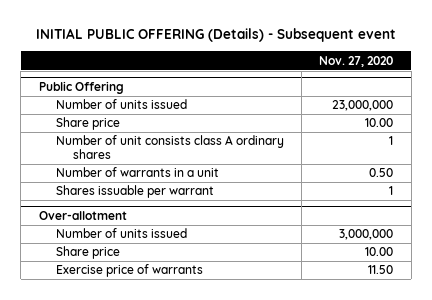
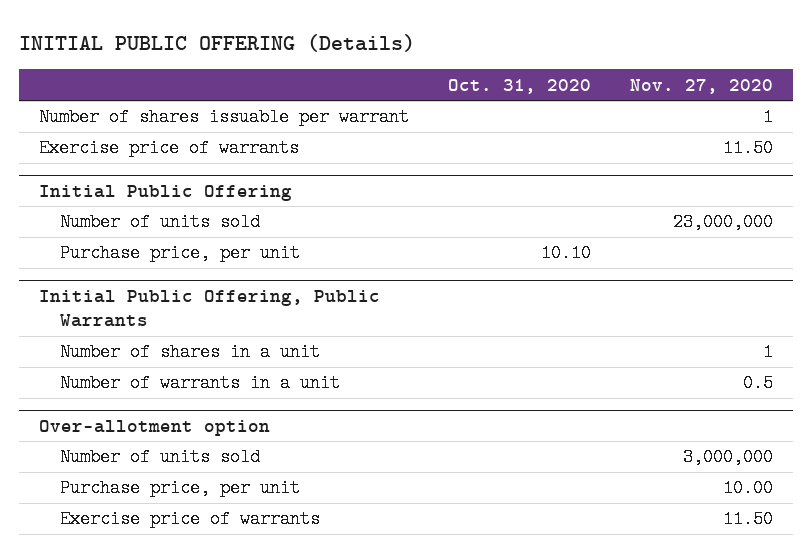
[35,28,396,43] INITIAL PUBLIC OFFERING (Details) - Subsequent event -> [19,33,416,52] INITIAL PUBLIC OFFERING (Details)
none -> [448,78,592,94] Oct. 31, 2020
[38,81,124,95] Public Offering -> none
[55,99,187,110] Number of units issued -> none
[55,117,120,131] Share price -> none
[55,135,284,160] Number of unit consists class A ordinary shares -> none
[55,167,219,178] Number of warrants in a unit -> none
[38,211,127,221] Over-allotment -> none
[55,228,187,239] Number of units issued -> none
[55,246,120,260] Share price -> none
[55,185,214,199] Shares issuable per warrant -> [38,108,409,127] Number of shares issuable per warrant
none -> [38,184,292,201] Initial Public Offering
none -> [60,213,261,232] Number of units sold
none -> [60,244,301,263] Purchase price, per unit
none -> [38,289,380,328] Initial Public Offering, Public Warrants
none -> [60,343,321,362] Number of shares in a unit
none -> [60,374,341,393] Number of warrants in a unit
none -> [38,419,270,436] Over-allotment option
none -> [60,448,261,467] Number of units sold
none -> [60,479,301,498] Purchase price, per unit
none -> [60,510,321,529] Exercise price of warrants

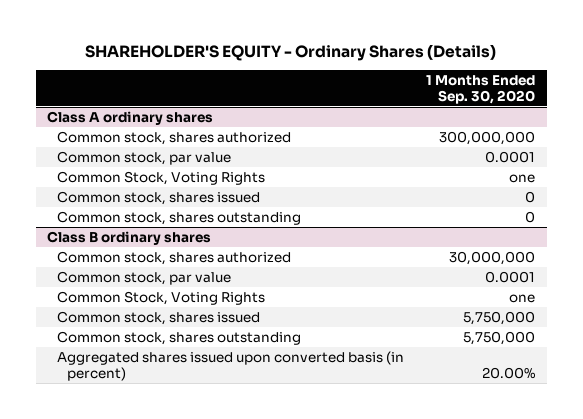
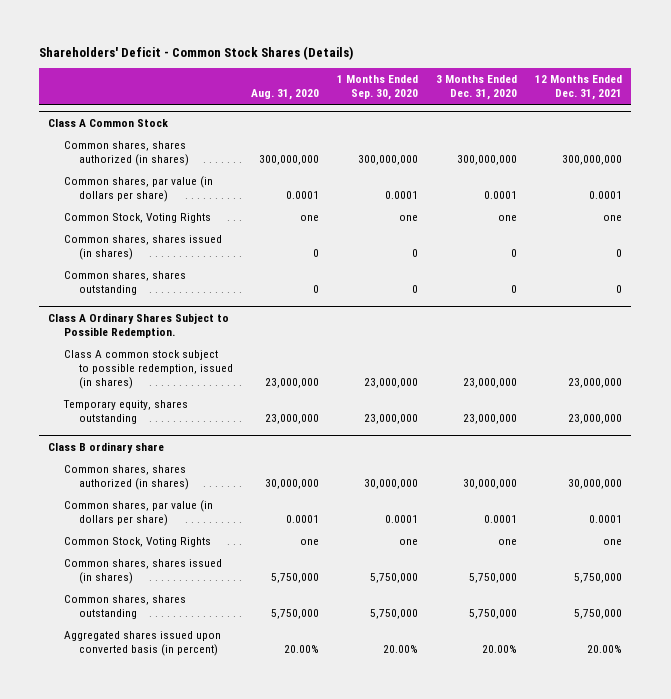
[85,43,497,61] SHAREHOLDER'S EQUITY - Ordinary Shares (Details) -> [39,45,354,60] Shareholders' Deficit - Common Stock Shares (Details)
none -> [250,89,319,101] Aug. 31, 2020
none -> [436,75,518,101] 3 Months Ended Dec. 31, 2020
none -> [535,75,623,101] 12 Months Ended Dec. 31, 2021
[47,110,214,125] Class A ordinary shares -> [48,119,169,128] Class A Common Stock
[56,130,291,145] Common stock, shares authorized -> [63,141,189,167] Common shares, shares authorized (in shares)
[56,150,231,165] Common stock, par value -> [63,176,213,203] Common shares, par value (in dollars per share)
[56,190,260,205] Common stock, shares issued -> [63,235,222,261] Common shares, shares issued (in shares)
[56,210,301,225] Common stock, shares outstanding -> [63,271,186,296] Common shares, shares outstanding
none -> [48,313,230,338] Class A Ordinary Shares Subject to Possible Redemption.
none -> [63,350,233,389] Class A common stock subject to possible redemption, issued (in shares)
none -> [62,400,188,425] Temporary equity, shares outstanding
[47,230,212,245] Class B ordinary shares -> [48,442,165,454] Class B ordinary share
[56,250,291,265] Common stock, shares authorized -> [63,465,189,491] Common shares, shares authorized (in shares)
[56,270,231,285] Common stock, par value -> [63,500,213,527] Common shares, par value (in dollars per share)
[56,310,260,325] Common stock, shares issued -> [63,559,222,585] Common shares, shares issued (in shares)
[56,330,301,345] Common stock, shares outstanding -> [63,595,186,620] Common shares, shares outstanding

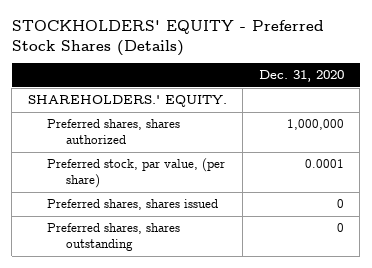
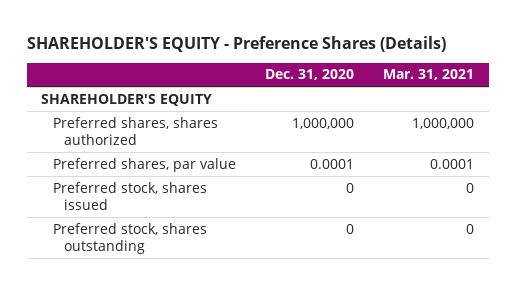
[11,20,324,56] STOCKHOLDERS' EQUITY - Preferred Stock Shares (Details) -> [26,35,446,52] SHAREHOLDER'S EQUITY - Preference Shares (Details)
none -> [383,69,475,81] Mar. 31, 2021
[27,95,227,108] SHAREHOLDERS.' EQUITY. -> [41,93,213,106] SHAREHOLDER'S EQUITY
[46,158,225,189] Preferred stock, par value, (per share) -> [52,157,236,172] Preferred shares, par value
[46,199,218,211] Preferred shares, shares issued -> [52,181,207,211] Preferred stock, shares issued
[46,223,180,252] Preferred shares, shares outstanding -> [52,222,207,255] Preferred stock, shares outstanding

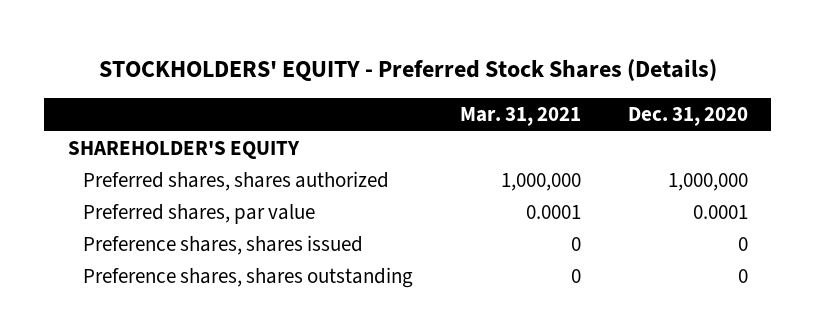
[26,35,446,52] SHAREHOLDER'S EQUITY - Preference Shares (Details) -> [98,59,717,82] STOCKHOLDERS' EQUITY - Preferred Stock Shares (Details)
[52,181,207,211] Preferred stock, shares issued -> [83,235,364,256] Preference shares, shares issued
[52,222,207,255] Preferred stock, shares outstanding -> [83,267,414,289] Preference shares, shares outstanding

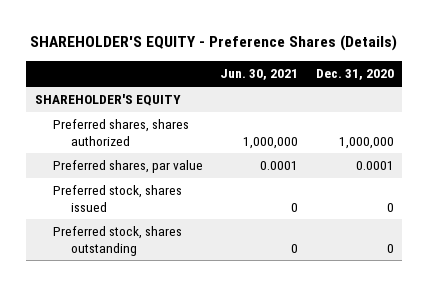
[98,59,717,82] STOCKHOLDERS' EQUITY - Preferred Stock Shares (Details) -> [30,35,398,52] SHAREHOLDER'S EQUITY - Preference Shares (Details)
[459,107,581,127] Mar. 31, 2021 -> none
none -> [220,69,299,81] Jun. 30, 2021
[83,235,364,256] Preference shares, shares issued -> [52,185,182,212] Preferred stock, shares issued
[83,267,414,289] Preference shares, shares outstanding -> [52,226,182,256] Preferred stock, shares outstanding

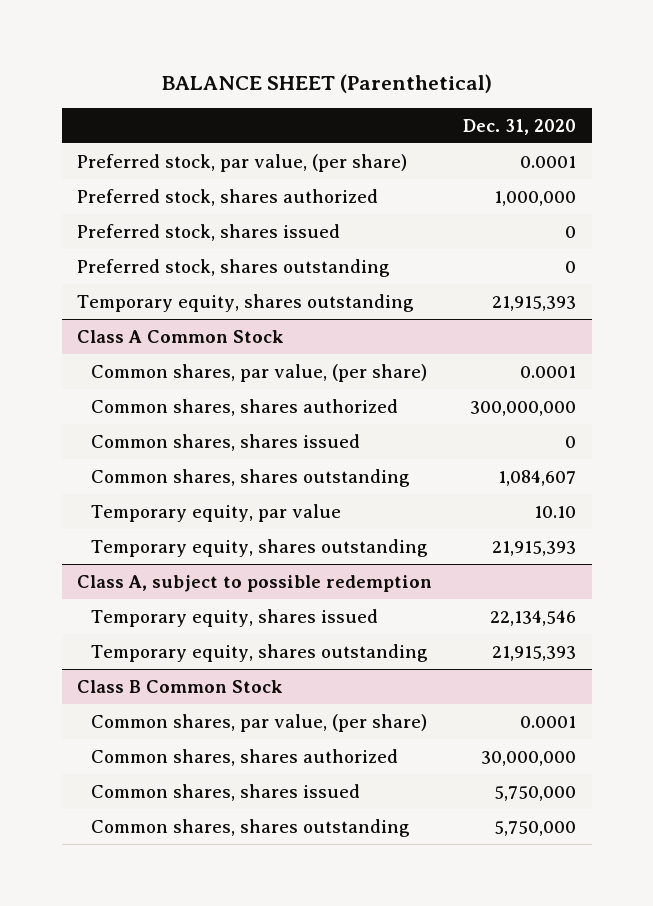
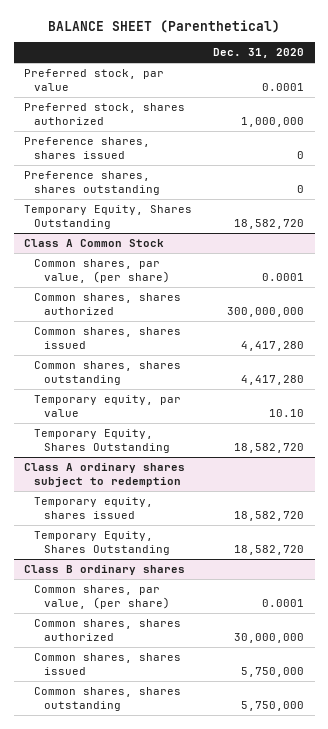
[77,153,408,172] Preferred stock, par value, (per share) -> [24,69,165,91] Preferred stock, par value
[77,223,341,241] Preferred stock, shares issued -> [24,137,151,159] Preference shares, shares issued
[77,258,391,277] Preferred stock, shares outstanding -> [24,171,160,195] Preference shares, shares outstanding
[77,293,415,312] Temporary equity, shares outstanding -> [24,205,193,229] Temporary Equity, Shares Outstanding
[492,295,577,311] 21,915,393 -> [234,218,305,229] 18,582,720
[565,435,577,448] 0 -> [241,340,305,351] 4,417,280
[498,469,577,486] 1,084,607 -> [241,374,305,385] 4,417,280
[91,538,429,557] Temporary equity, shares outstanding -> [33,429,170,453] Temporary Equity, Shares Outstanding
[492,540,577,556] 21,915,393 -> [234,442,305,453] 18,582,720
[77,574,433,592] Class A, subject to possible redemption -> [24,463,186,487] Class A ordinary shares subject to redemption
[490,609,577,626] 22,134,546 -> [234,510,305,521] 18,582,720
[91,643,429,662] Temporary equity, shares outstanding -> [33,531,170,555] Temporary Equity, Shares Outstanding
[492,645,577,661] 21,915,393 -> [234,544,305,555] 18,582,720
[77,679,284,693] Class B Common Stock -> [24,565,186,576] Class B ordinary shares

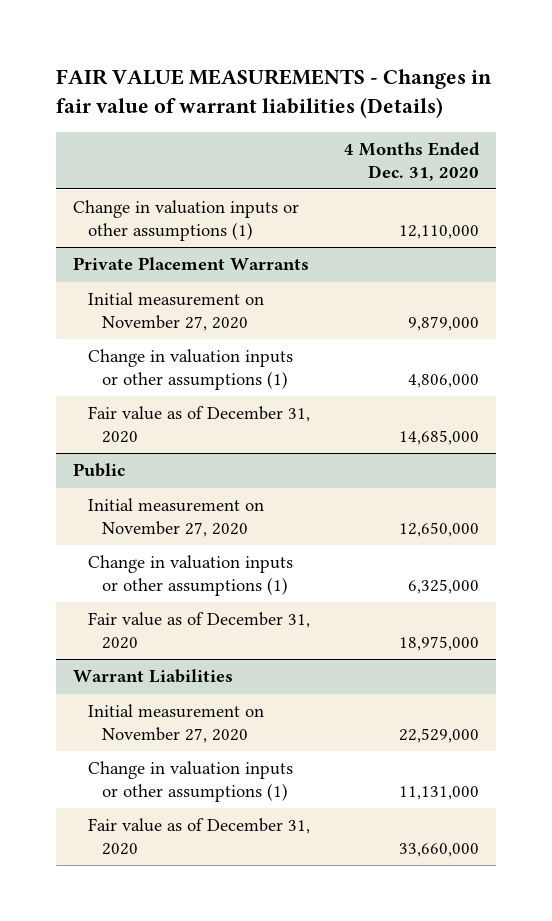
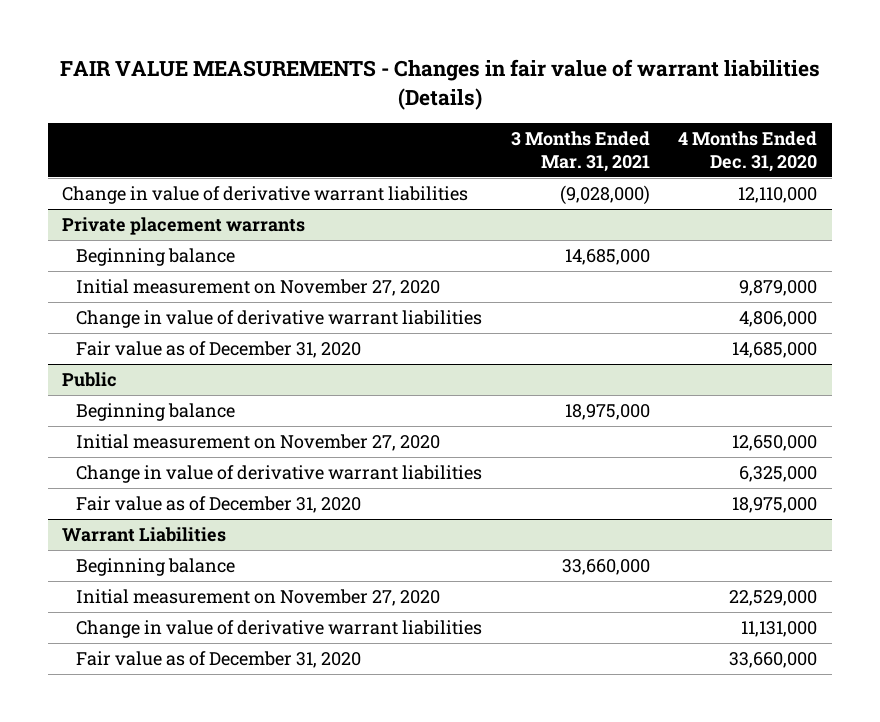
none -> [510,130,650,172] 3 Months Ended Mar. 31, 2021
[72,200,299,241] Change in valuation inputs or other assumptions (1) -> [62,185,469,204] Change in value of derivative warrant liabilities
[72,257,309,271] Private Placement Warrants -> [62,216,306,235] Private placement warrants
none -> [76,247,236,266] Beginning balance
[87,349,293,390] Change in valuation inputs or other assumptions (1) -> [76,309,483,328] Change in value of derivative warrant liabilities
none -> [76,402,236,421] Beginning balance
[87,555,293,596] Change in valuation inputs or other assumptions (1) -> [76,464,483,483] Change in value of derivative warrant liabilities
none -> [76,557,236,576] Beginning balance
[87,761,293,802] Change in valuation inputs or other assumptions (1) -> [76,619,483,638] Change in value of derivative warrant liabilities

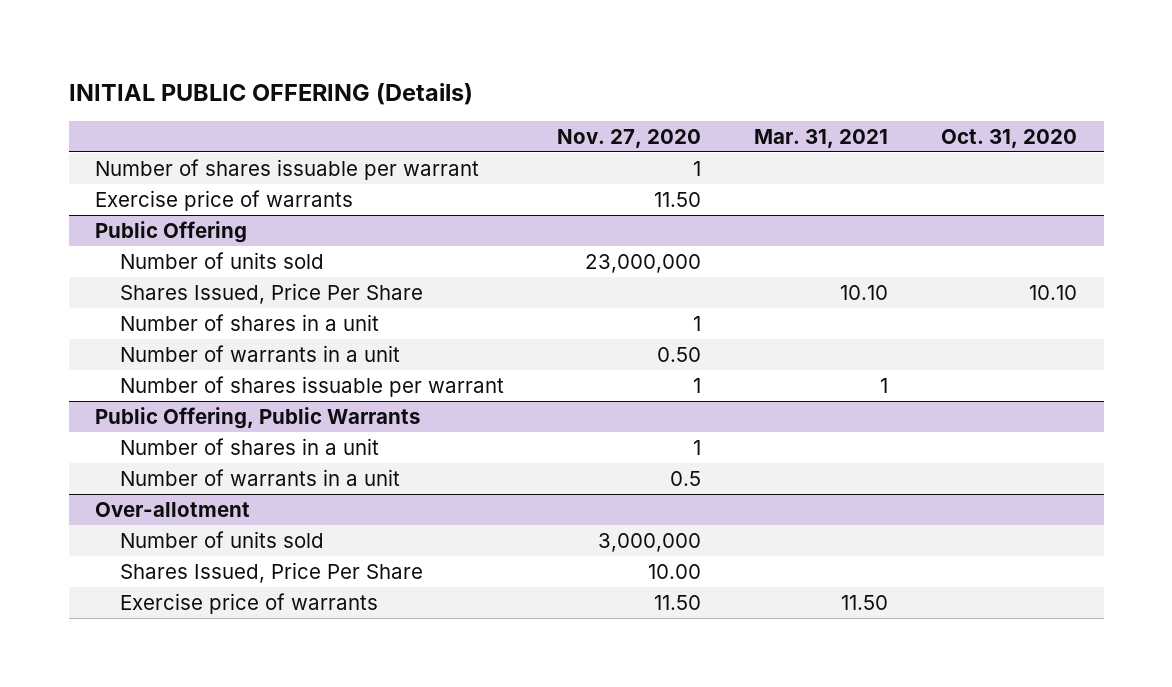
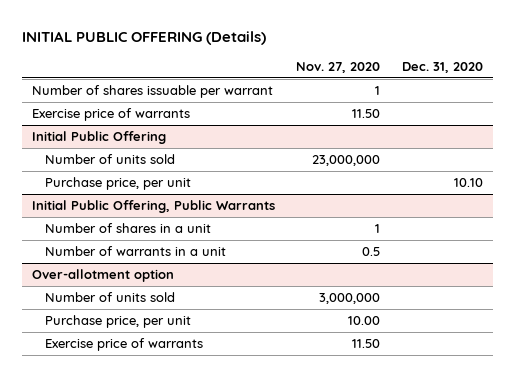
[754,129,889,149] Mar. 31, 2021 -> none
[941,129,1078,149] Oct. 31, 2020 -> none
none -> [401,62,483,74] Dec. 31, 2020
[95,220,248,243] Public Offering -> [32,131,167,145] Initial Public Offering
[120,313,380,331] Number of shares in a unit -> none
[120,344,401,362] Number of warrants in a unit -> none
[120,375,505,397] Number of shares issuable per warrant -> none
[120,282,424,304] Shares Issued, Price Per Share -> [44,177,191,191] Purchase price, per unit
[95,406,421,429] Public Offering, Public Warrants -> [32,200,276,214] Initial Public Offering, Public Warrants
[95,501,251,517] Over-allotment -> [32,269,175,283] Over-allotment option
[120,561,424,583] Shares Issued, Price Per Share -> [44,315,191,329] Purchase price, per unit

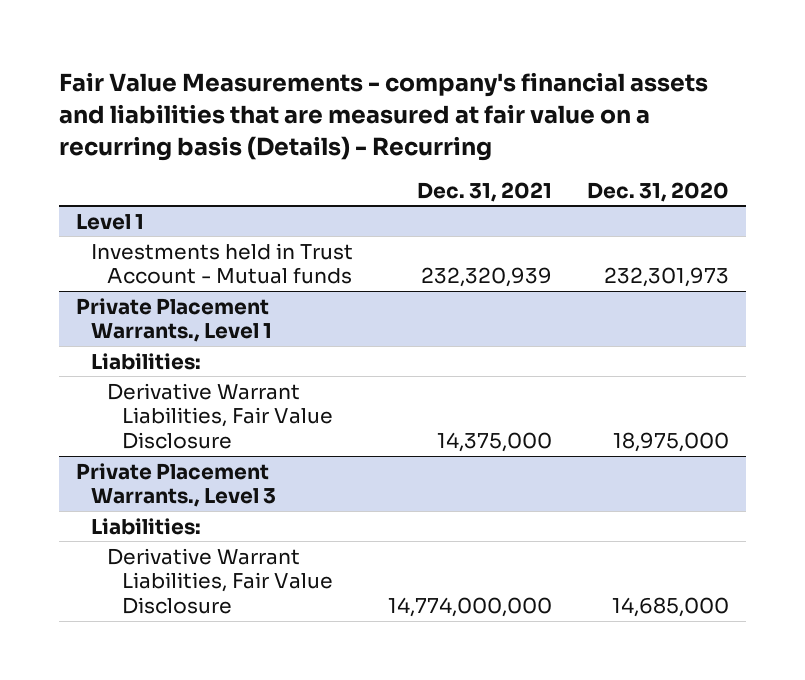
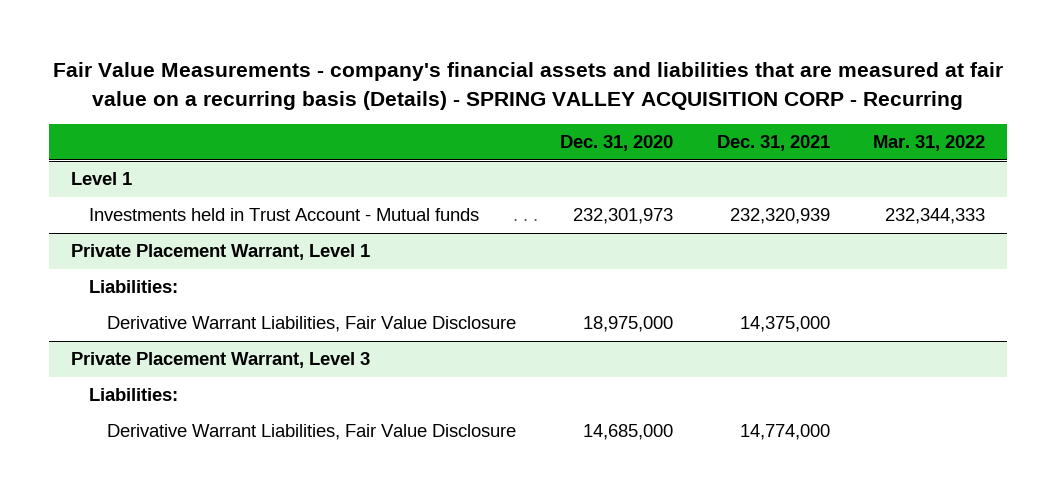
[58,71,708,161] Fair Value Measurements - company's financial assets and liabilities that are measured at fair value on a recurring basis (Details) - Recurring -> [53,62,1004,110] Fair Value Measurements - company's financial assets and liabilities that are measured at fair value on a recurring basis (Details) - SPRING VALLEY ACQUISITION CORP - Recurring
none -> [873,135,986,152] Mar. 31, 2022
[76,297,273,343] Private Placement Warrants., Level 1 -> [70,244,370,261] Private Placement Warrant, Level 1
[76,462,277,508] Private Placement Warrants., Level 3 -> [70,352,370,369] Private Placement Warrant, Level 3
[388,597,553,618] 14,774,000,000 -> [739,424,830,441] 14,774,000

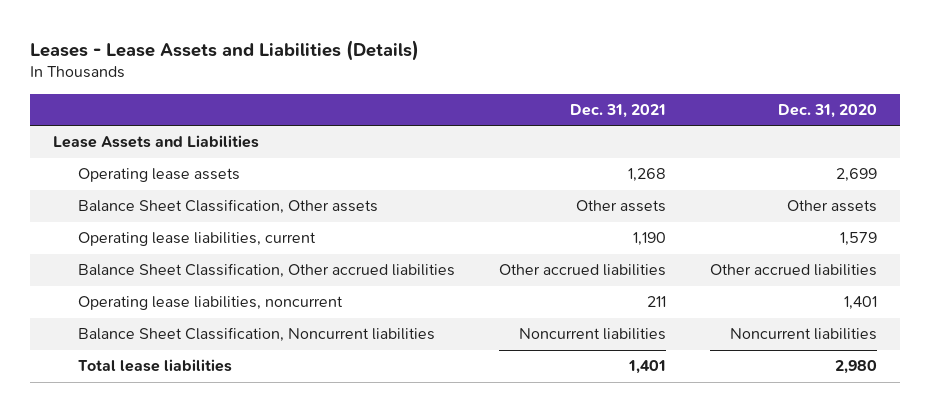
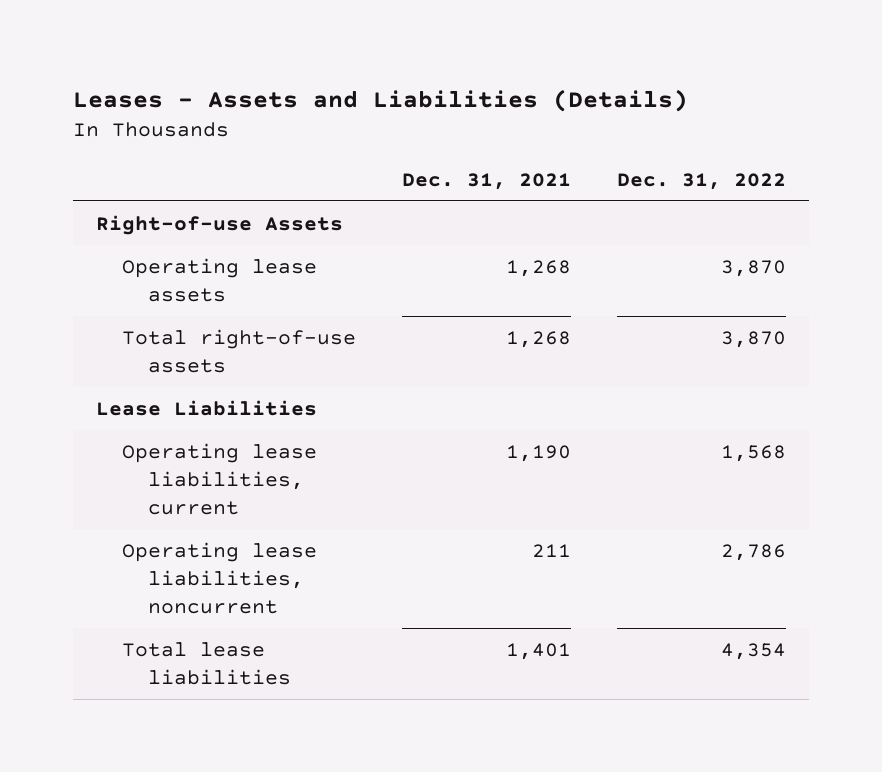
[30,39,420,61] Leases - Lease Assets and Liabilities (Details) -> [72,88,688,112] Leases - Assets and Liabilities (Details)
[778,103,878,118] Dec. 31, 2020 -> none
none -> [617,172,787,190] Dec. 31, 2022
[52,135,259,149] Lease Assets and Liabilities -> none
none -> [95,215,343,236] Right-of-use Assets
[77,199,378,215] Balance Sheet Classification, Other assets -> none
none -> [121,329,356,374] Total right-of-use assets
none -> [95,400,317,417] Lease Liabilities
[77,263,455,279] Balance Sheet Classification, Other accrued liabilities -> none
[77,327,435,343] Balance Sheet Classification, Noncurrent liabilities -> none

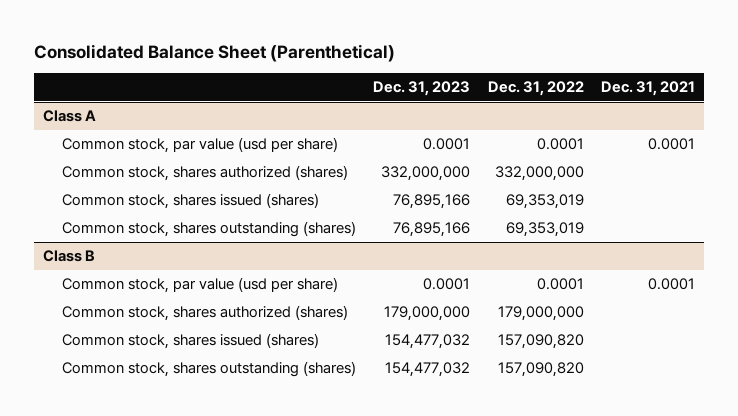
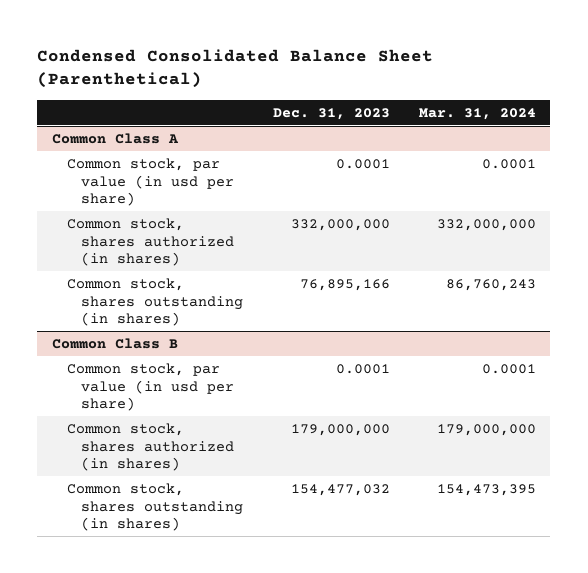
[34,43,396,62] Consolidated Balance Sheet (Parenthetical) -> [37,48,434,89] Condensed Consolidated Balance Sheet (Parenthetical)
[487,81,584,97] Dec. 31, 2022 -> none
[601,81,696,97] Dec. 31, 2021 -> none
none -> [418,107,536,120] Mar. 31, 2024
[61,193,319,210] Common stock, shares issued (shares) -> none
[61,333,319,350] Common stock, shares issued (shares) -> none
[43,110,97,123] Class A -> [51,132,179,144] Common Class A
[61,137,338,154] Common stock, par value (usd per share) -> [66,157,235,207] Common stock, par value (in usd per share)
[61,165,348,182] Common stock, shares authorized (shares) -> [66,217,235,267] Common stock, shares authorized (in shares)
[61,221,356,238] Common stock, shares outstanding (shares) -> [66,277,244,327] Common stock, shares outstanding (in shares)
[43,250,96,263] Class B -> [51,337,178,349] Common Class B
[61,277,338,294] Common stock, par value (usd per share) -> [66,362,235,412] Common stock, par value (in usd per share)
[61,305,348,322] Common stock, shares authorized (shares) -> [66,422,235,472] Common stock, shares authorized (in shares)
[61,361,356,378] Common stock, shares outstanding (shares) -> [66,482,244,532] Common stock, shares outstanding (in shares)

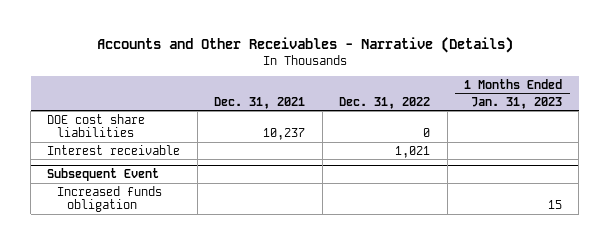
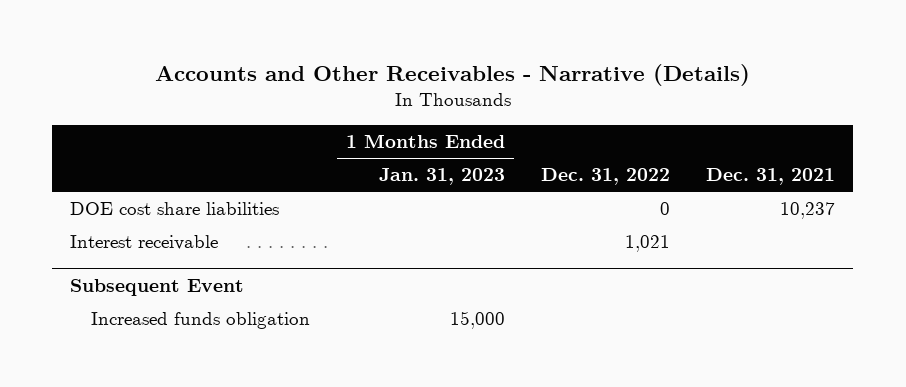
[547,200,562,210] 15 -> [450,311,506,330] 15,000

